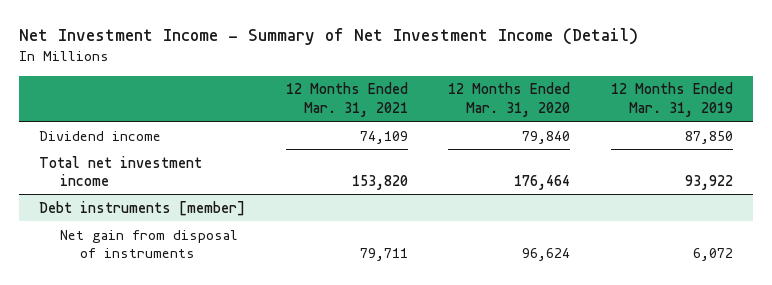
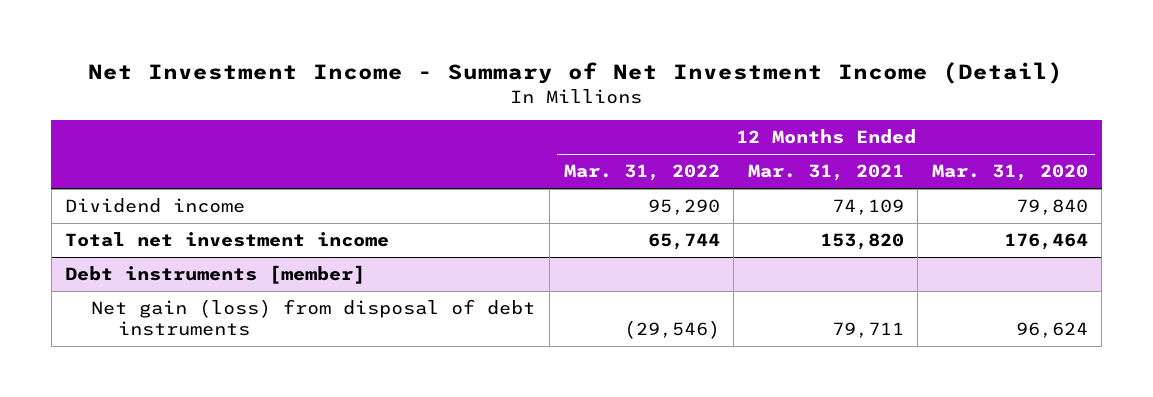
[611,82,734,117] 12 Months Ended Mar. 31, 2019 -> none
none -> [563,164,720,182] Mar. 31, 2022
[59,229,238,259] Net gain from disposal of instruments -> [91,299,536,337] Net gain (loss) from disposal of debt instruments

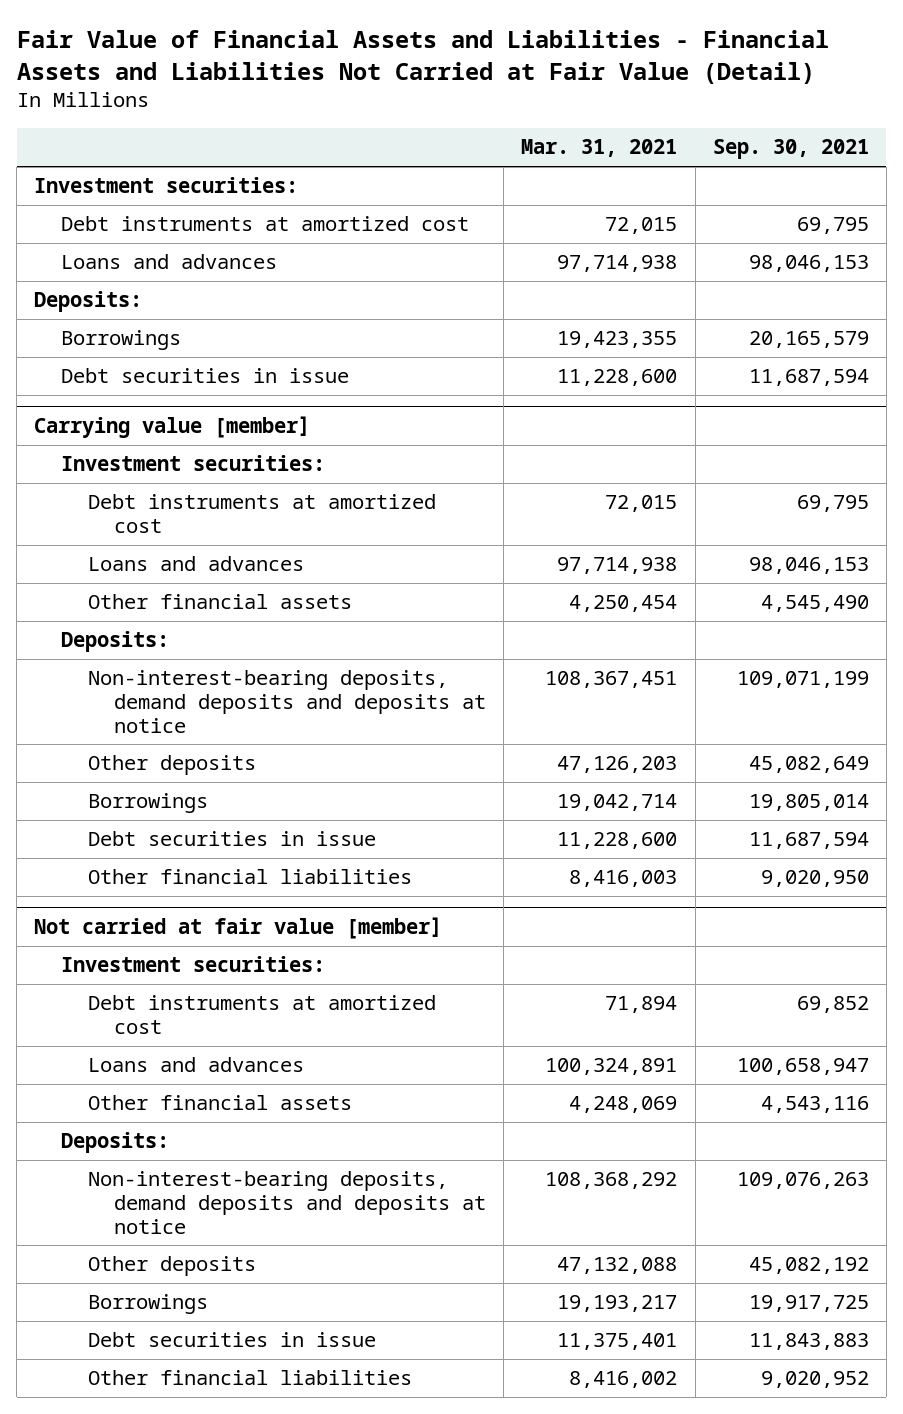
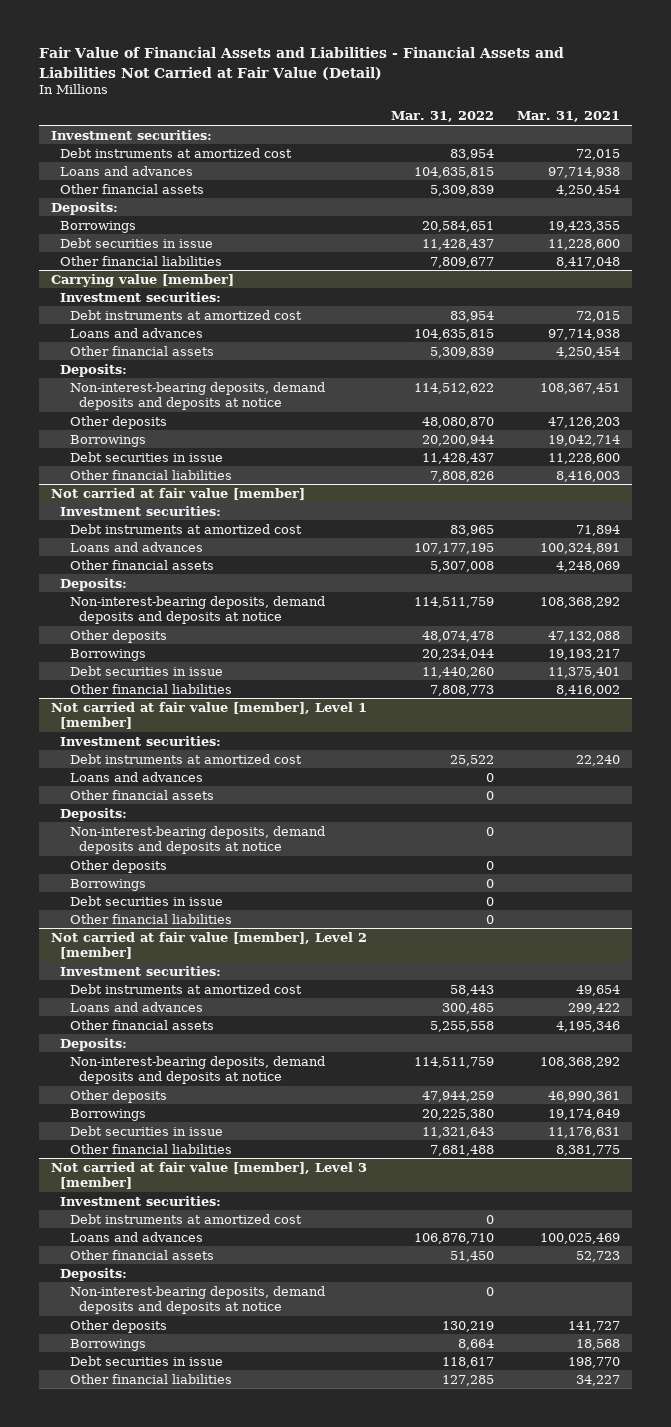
[712,139,869,160] Sep. 30, 2021 -> none
none -> [390,111,494,123] Mar. 31, 2022
none -> [60,183,205,194] Other financial assets
none -> [60,255,223,266] Other financial liabilities
none -> [51,701,368,729] Not carried at fair value [member], Level 1 [member]
none -> [60,735,222,746] Investment securities:
none -> [69,753,302,764] Debt instruments at amortized cost
none -> [69,771,203,782] Loans and advances
none -> [69,789,214,800] Other financial assets
none -> [60,807,128,821] Deposits:
none -> [69,825,325,854] Non-interest-bearing deposits, demand deposits and deposits at notice
none -> [69,859,167,873] Other deposits
none -> [69,878,146,891] Borrowings
none -> [69,895,223,906] Debt securities in issue
none -> [69,913,232,924] Other financial liabilities
none -> [51,931,368,959] Not carried at fair value [member], Level 2 [member]
none -> [60,965,222,976] Investment securities:
none -> [69,983,302,994] Debt instruments at amortized cost
none -> [69,1001,203,1012] Loans and advances
none -> [69,1019,214,1030] Other financial assets
none -> [60,1037,128,1051] Deposits:
none -> [69,1055,325,1084] Non-interest-bearing deposits, demand deposits and deposits at notice
none -> [69,1089,167,1103] Other deposits
none -> [69,1108,146,1121] Borrowings
none -> [69,1125,223,1136] Debt securities in issue
none -> [69,1143,232,1154] Other financial liabilities
none -> [51,1161,368,1189] Not carried at fair value [member], Level 3 [member]
none -> [60,1195,222,1206] Investment securities:
none -> [69,1213,302,1224] Debt instruments at amortized cost
none -> [69,1231,203,1242] Loans and advances
none -> [69,1249,214,1260] Other financial assets
none -> [60,1267,128,1281] Deposits:
none -> [69,1285,325,1314] Non-interest-bearing deposits, demand deposits and deposits at notice
none -> [69,1319,167,1333] Other deposits
none -> [69,1338,146,1351] Borrowings
none -> [69,1355,223,1366] Debt securities in issue
none -> [69,1373,232,1384] Other financial liabilities

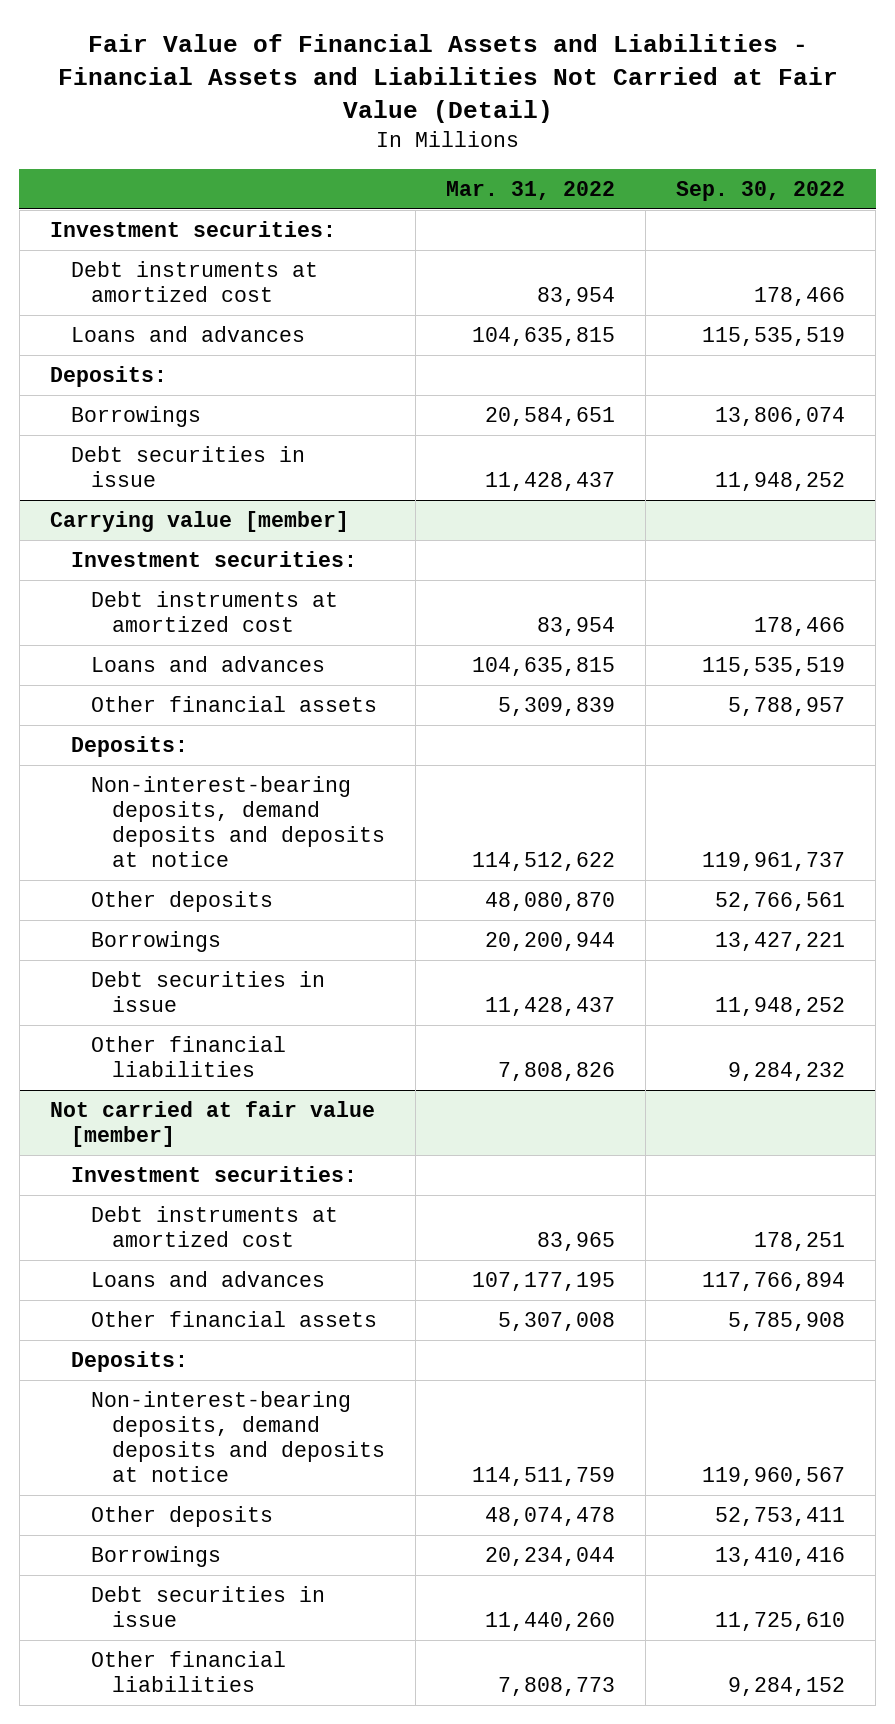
[517,111,621,123] Mar. 31, 2021 -> none
none -> [676,180,846,201] Sep. 30, 2022
[60,183,205,194] Other financial assets -> none
[60,255,223,266] Other financial liabilities -> none
[51,701,368,729] Not carried at fair value [member], Level 1 [member] -> none
[60,735,222,746] Investment securities: -> none
[69,753,302,764] Debt instruments at amortized cost -> none
[69,771,203,782] Loans and advances -> none
[69,789,214,800] Other financial assets -> none
[60,807,128,821] Deposits: -> none
[69,825,325,854] Non-interest-bearing deposits, demand deposits and deposits at notice -> none
[69,859,167,873] Other deposits -> none
[69,878,146,891] Borrowings -> none
[69,895,223,906] Debt securities in issue -> none
[69,913,232,924] Other financial liabilities -> none
[51,931,368,959] Not carried at fair value [member], Level 2 [member] -> none
[60,965,222,976] Investment securities: -> none
[69,983,302,994] Debt instruments at amortized cost -> none
[69,1001,203,1012] Loans and advances -> none
[69,1019,214,1030] Other financial assets -> none
[60,1037,128,1051] Deposits: -> none
[69,1055,325,1084] Non-interest-bearing deposits, demand deposits and deposits at notice -> none
[69,1089,167,1103] Other deposits -> none
[69,1108,146,1121] Borrowings -> none
[69,1125,223,1136] Debt securities in issue -> none
[69,1143,232,1154] Other financial liabilities -> none
[51,1161,368,1189] Not carried at fair value [member], Level 3 [member] -> none
[60,1195,222,1206] Investment securities: -> none
[69,1213,302,1224] Debt instruments at amortized cost -> none
[69,1231,203,1242] Loans and advances -> none
[69,1249,214,1260] Other financial assets -> none
[60,1267,128,1281] Deposits: -> none
[69,1285,325,1314] Non-interest-bearing deposits, demand deposits and deposits at notice -> none
[69,1319,167,1333] Other deposits -> none
[69,1338,146,1351] Borrowings -> none
[69,1355,223,1366] Debt securities in issue -> none
[69,1373,232,1384] Other financial liabilities -> none

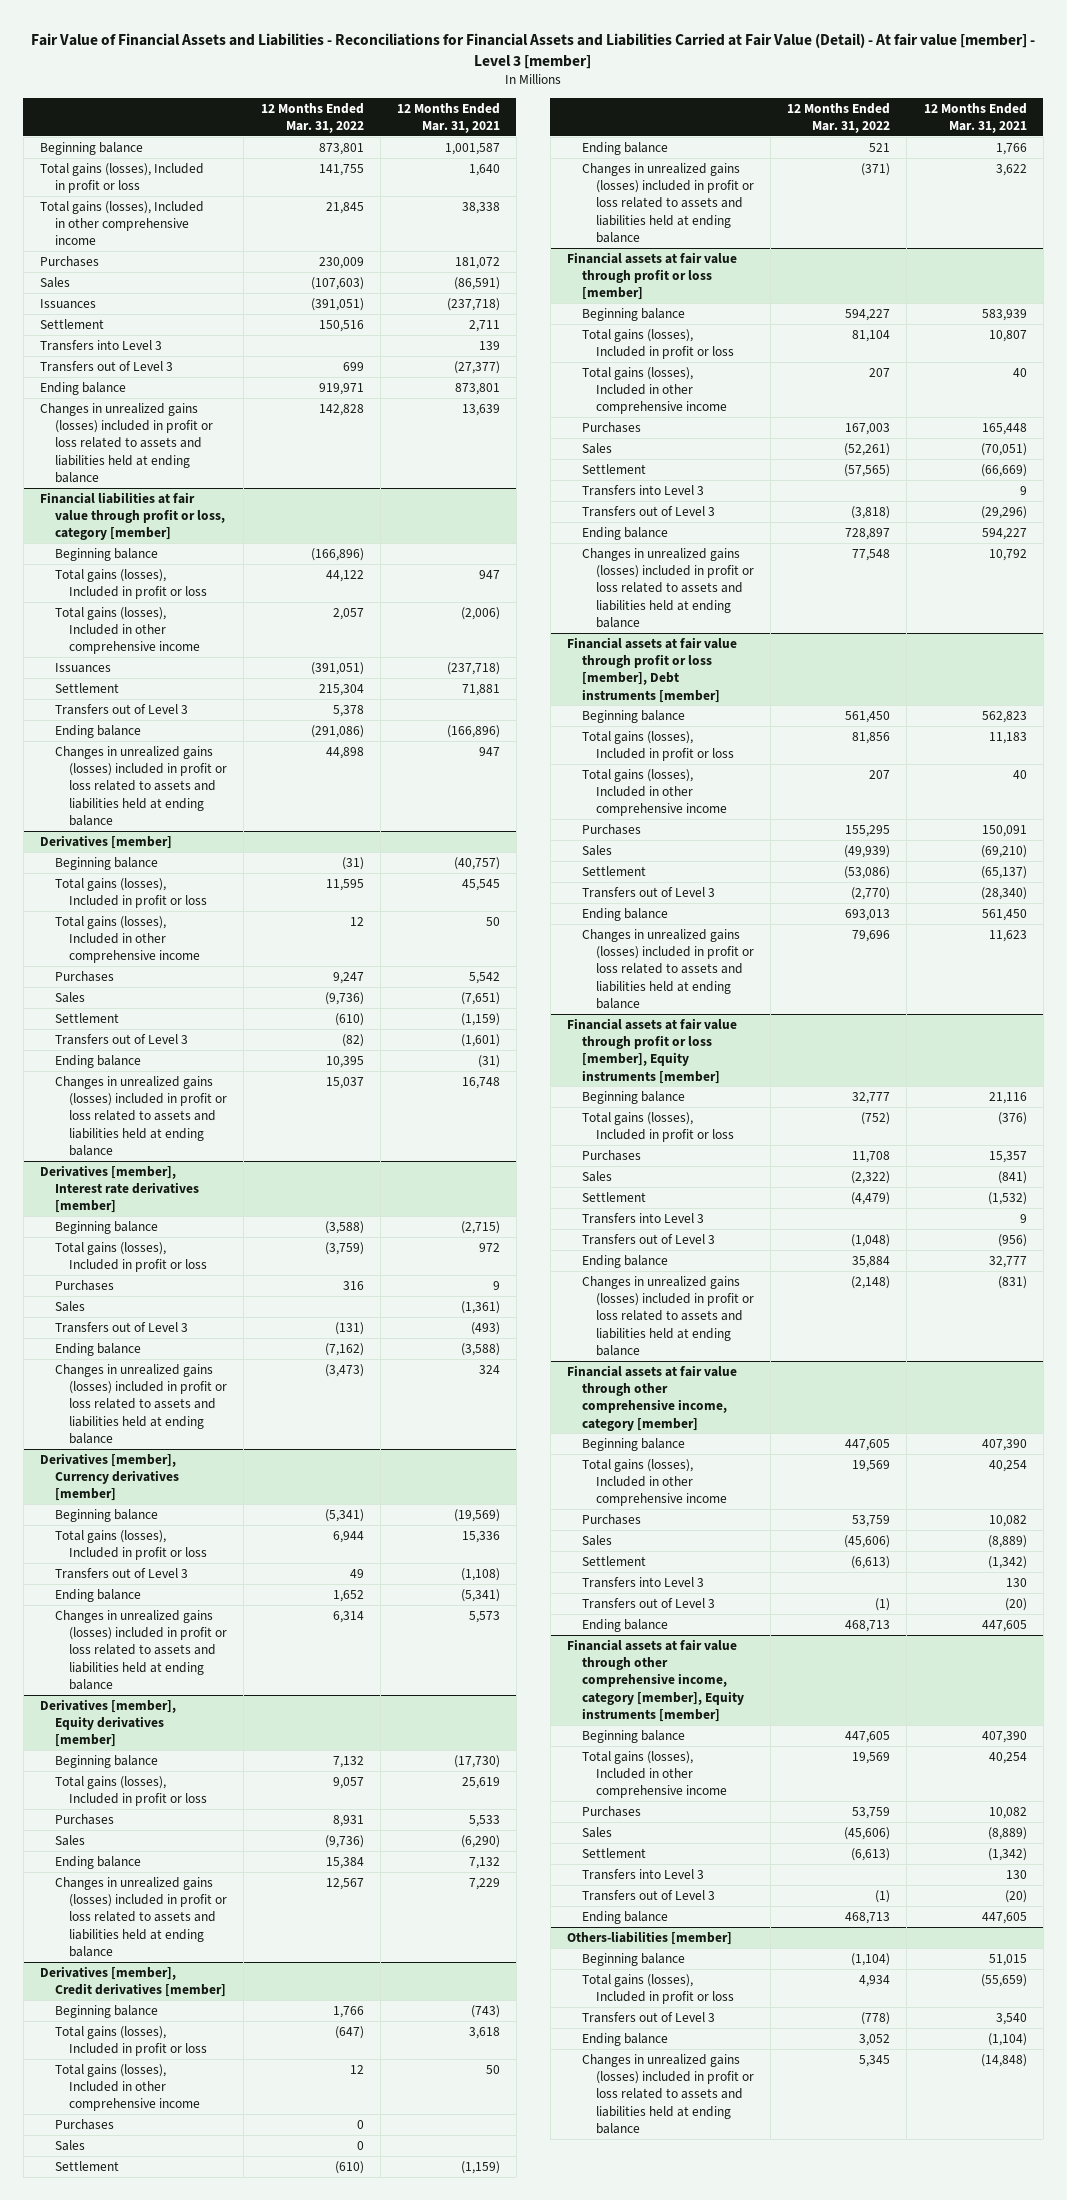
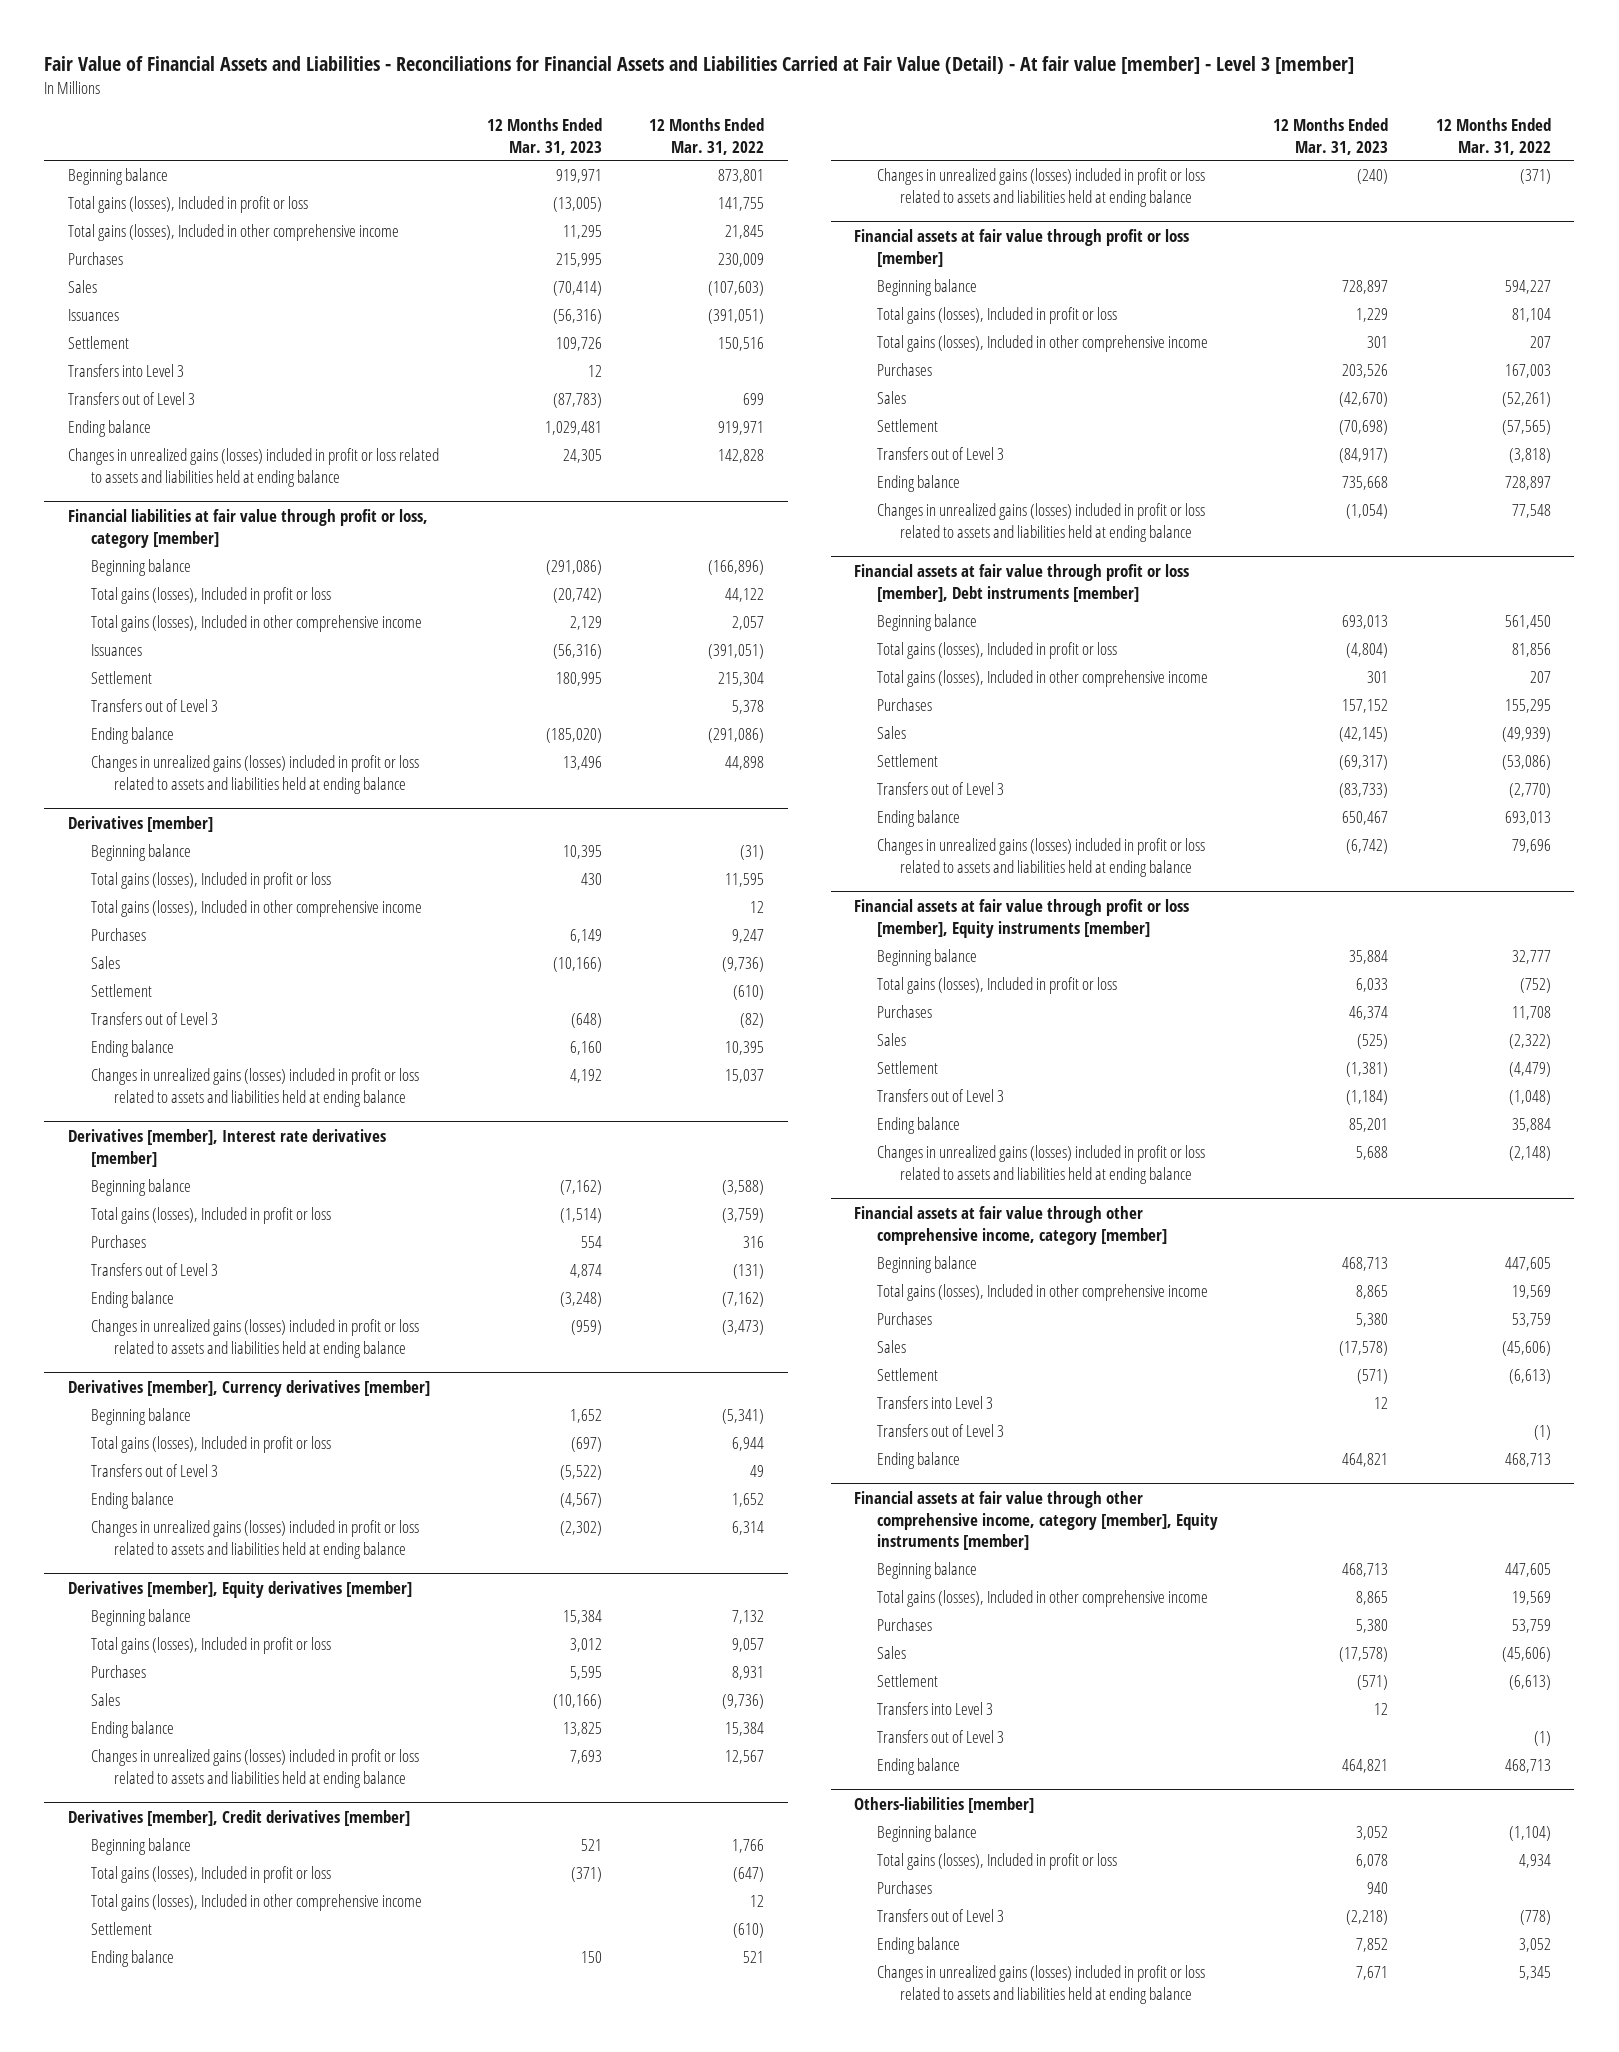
[396,102,500,133] 12 Months Ended Mar. 31, 2021 -> none
none -> [486,117,602,155] 12 Months Ended Mar. 31, 2023
[54,1300,85,1312] Sales -> none
[54,2118,114,2130] Purchases -> none
[54,2139,85,2151] Sales -> none
[581,484,704,496] Transfers into Level 3 -> none
[581,1212,704,1224] Transfers into Level 3 -> none
none -> [877,1880,933,1894] Purchases

